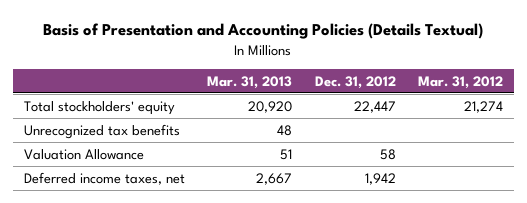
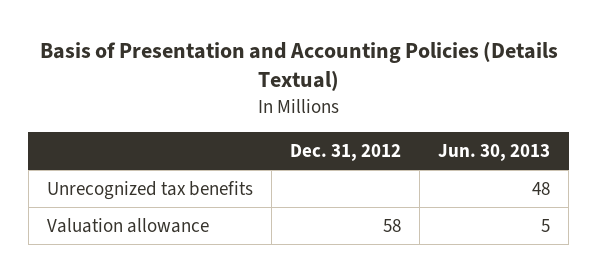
[207,75,293,89] Mar. 31, 2013 -> none
[417,75,503,89] Mar. 31, 2012 -> none
none -> [438,143,551,161] Jun. 30, 2013
[23,100,175,115] Total stockholders' equity -> none
[23,171,185,185] Deferred income taxes, net -> none
[23,148,144,160] Valuation Allowance -> [46,217,209,233] Valuation allowance

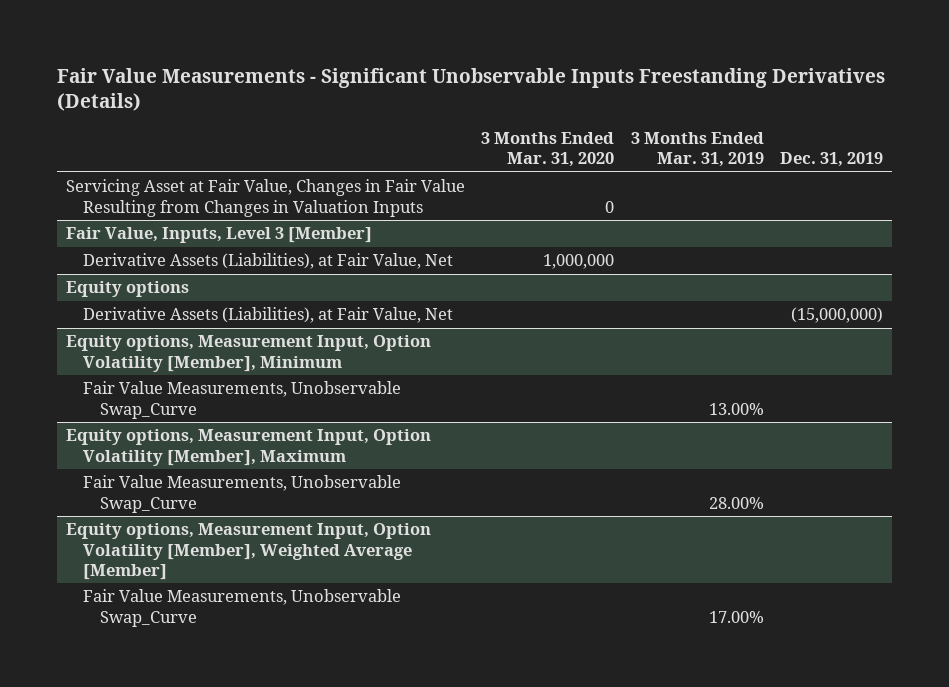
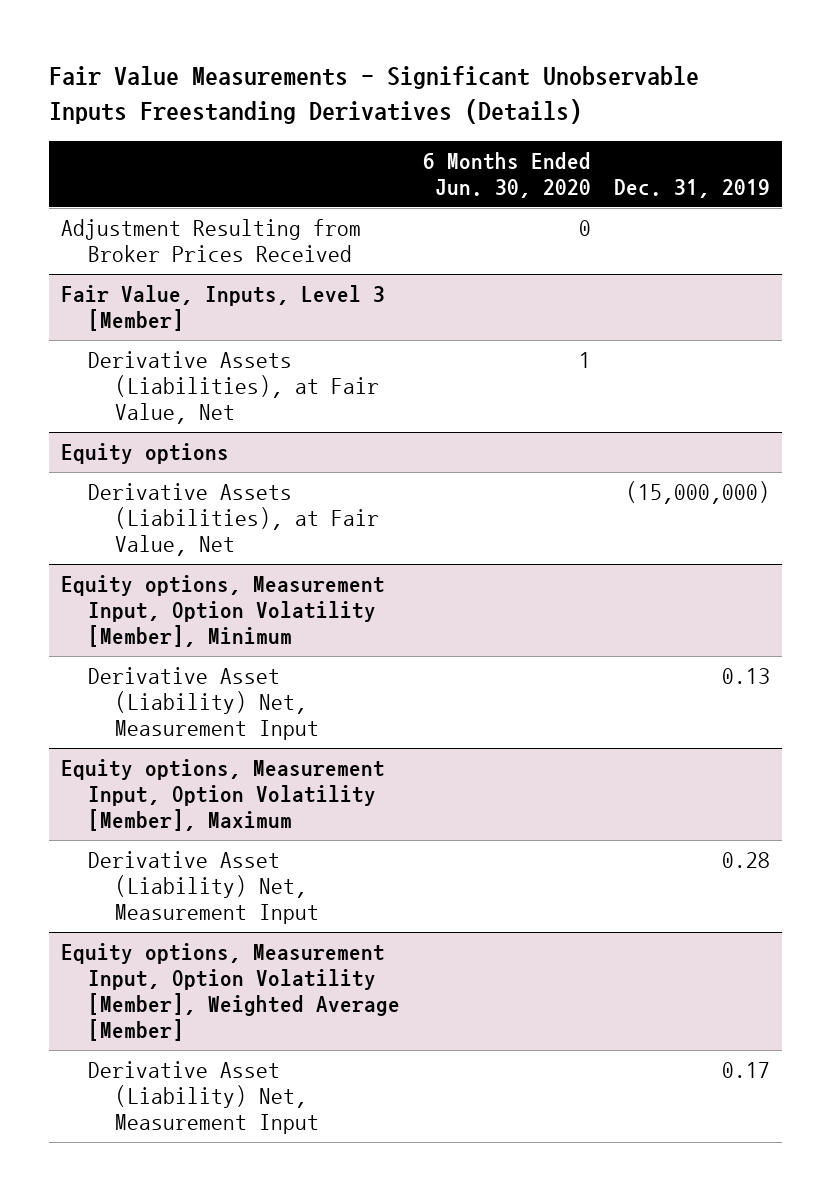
[481,132,615,168] 3 Months Ended Mar. 31, 2020 -> none
[630,132,764,168] 3 Months Ended Mar. 31, 2019 -> none
none -> [422,151,591,198] 6 Months Ended Jun. 30, 2020
[65,179,465,217] Servicing Asset at Fair Value, Changes in Fair Value Resulting from Changes in Valuation Inputs -> none
none -> [60,218,361,262] Adjustment Resulting from Broker Prices Received
[83,381,402,419] Fair Value Measurements, Unobservable Swap_Curve -> none
none -> [87,666,320,740] Derivative Asset (Liability) Net, Measurement Input
[83,475,402,513] Fair Value Measurements, Unobservable Swap_Curve -> none
none -> [87,850,320,924] Derivative Asset (Liability) Net, Measurement Input
[83,589,402,627] Fair Value Measurements, Unobservable Swap_Curve -> none
none -> [87,1060,320,1134] Derivative Asset (Liability) Net, Measurement Input

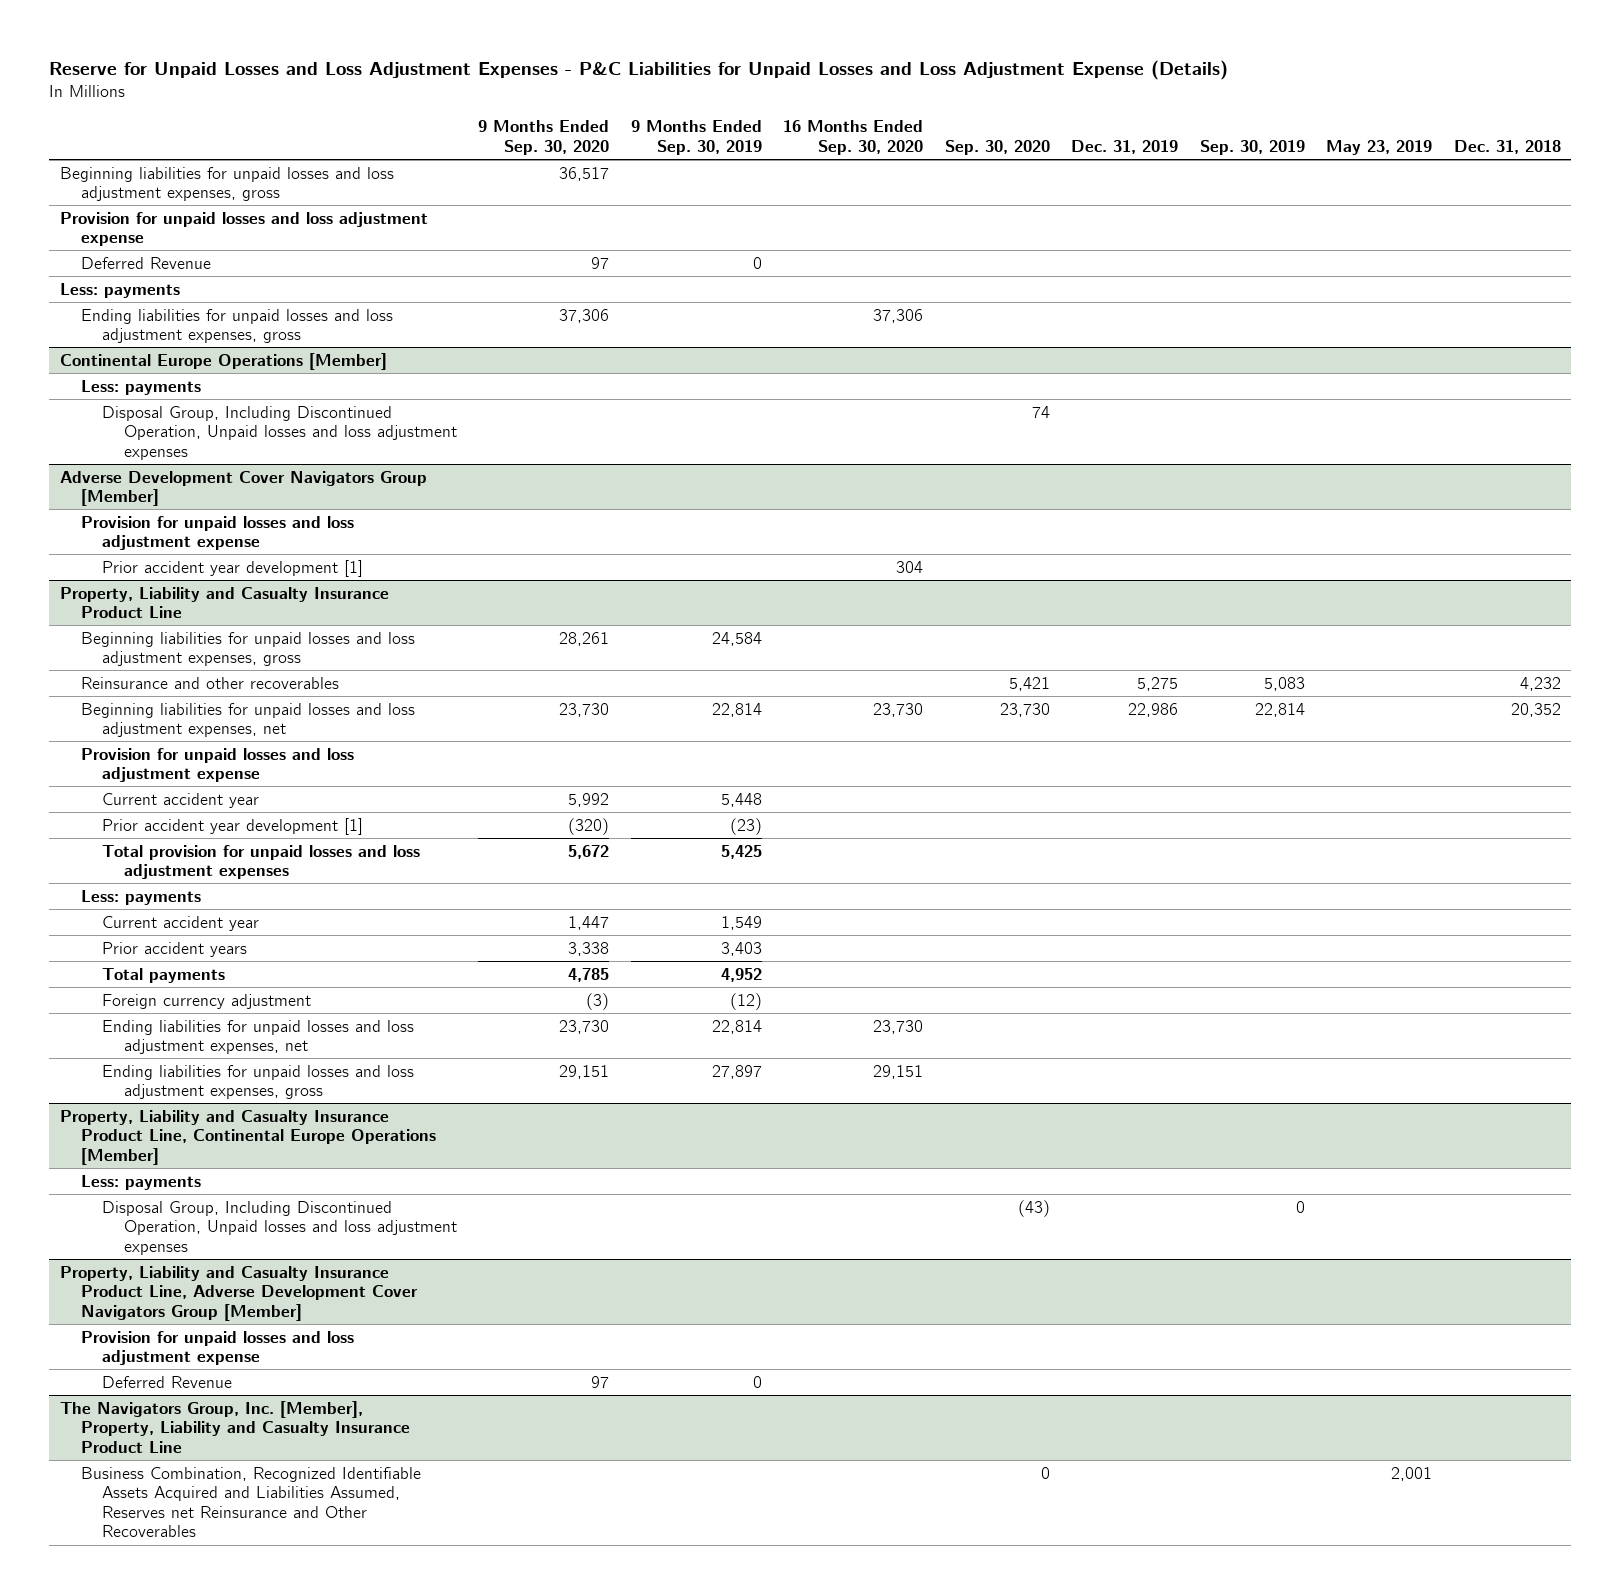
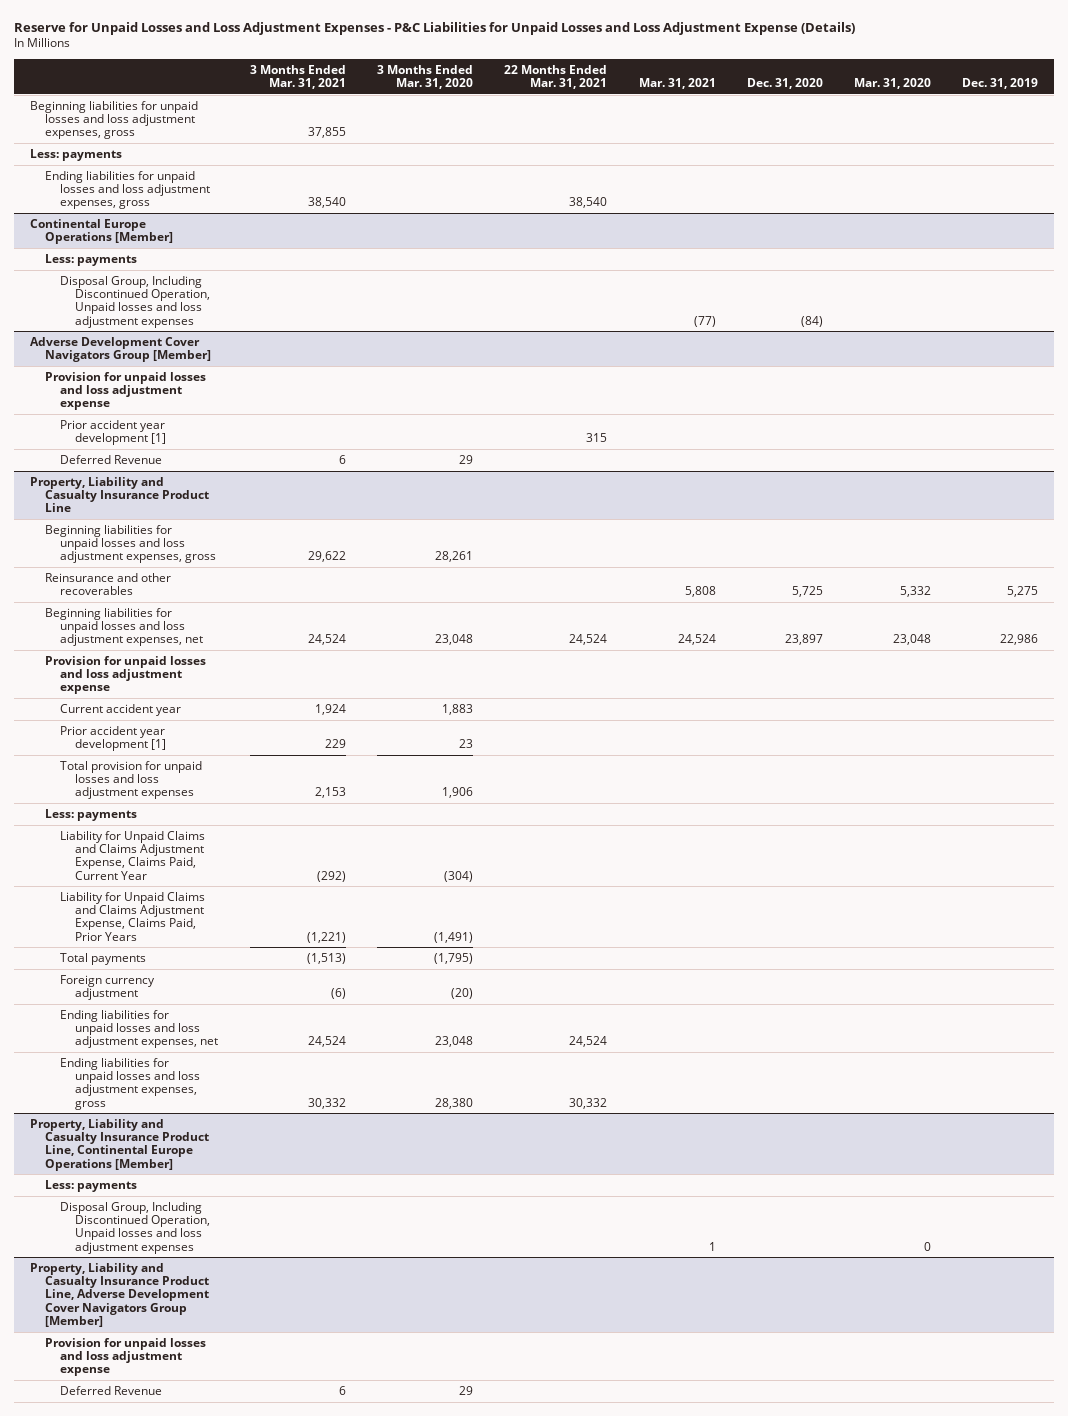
[478,120,610,156] 9 Months Ended Sep. 30, 2020 -> none
[630,120,762,156] 9 Months Ended Sep. 30, 2019 -> none
[783,120,924,156] 16 Months Ended Sep. 30, 2020 -> none
[944,140,1050,156] Sep. 30, 2020 -> none
[1199,140,1305,156] Sep. 30, 2019 -> none
[1326,140,1433,156] May 23, 2019 -> none
[1453,140,1561,155] Dec. 31, 2018 -> none
none -> [249,64,346,89] 3 Months Ended Mar. 31, 2021
none -> [377,64,474,89] 3 Months Ended Mar. 31, 2020
none -> [504,64,608,89] 22 Months Ended Mar. 31, 2021
none -> [638,77,716,89] Mar. 31, 2021
none -> [746,77,823,89] Dec. 31, 2020
none -> [854,77,932,89] Mar. 31, 2020
[59,211,428,247] Provision for unpaid losses and loss adjustment expense -> none
[81,256,212,269] Deferred Revenue -> none
none -> [60,454,163,464] Deferred Revenue
[102,915,260,931] Current accident year -> [60,830,206,880] Liability for Unpaid Claims and Claims Adjustment Expense, Claims Paid, Current Year
[102,941,248,957] Prior accident years -> [60,891,206,941] Liability for Unpaid Claims and Claims Adjustment Expense, Claims Paid, Prior Years
[59,1400,411,1453] The Navigators Group, Inc. [Member], Property, Liability and Casualty Insurance Product Line -> none
[81,1466,422,1538] Business Combination, Recognized Identifiable Assets Acquired and Liabilities Assumed, Reserves net Reinsurance and Other Recoverables -> none

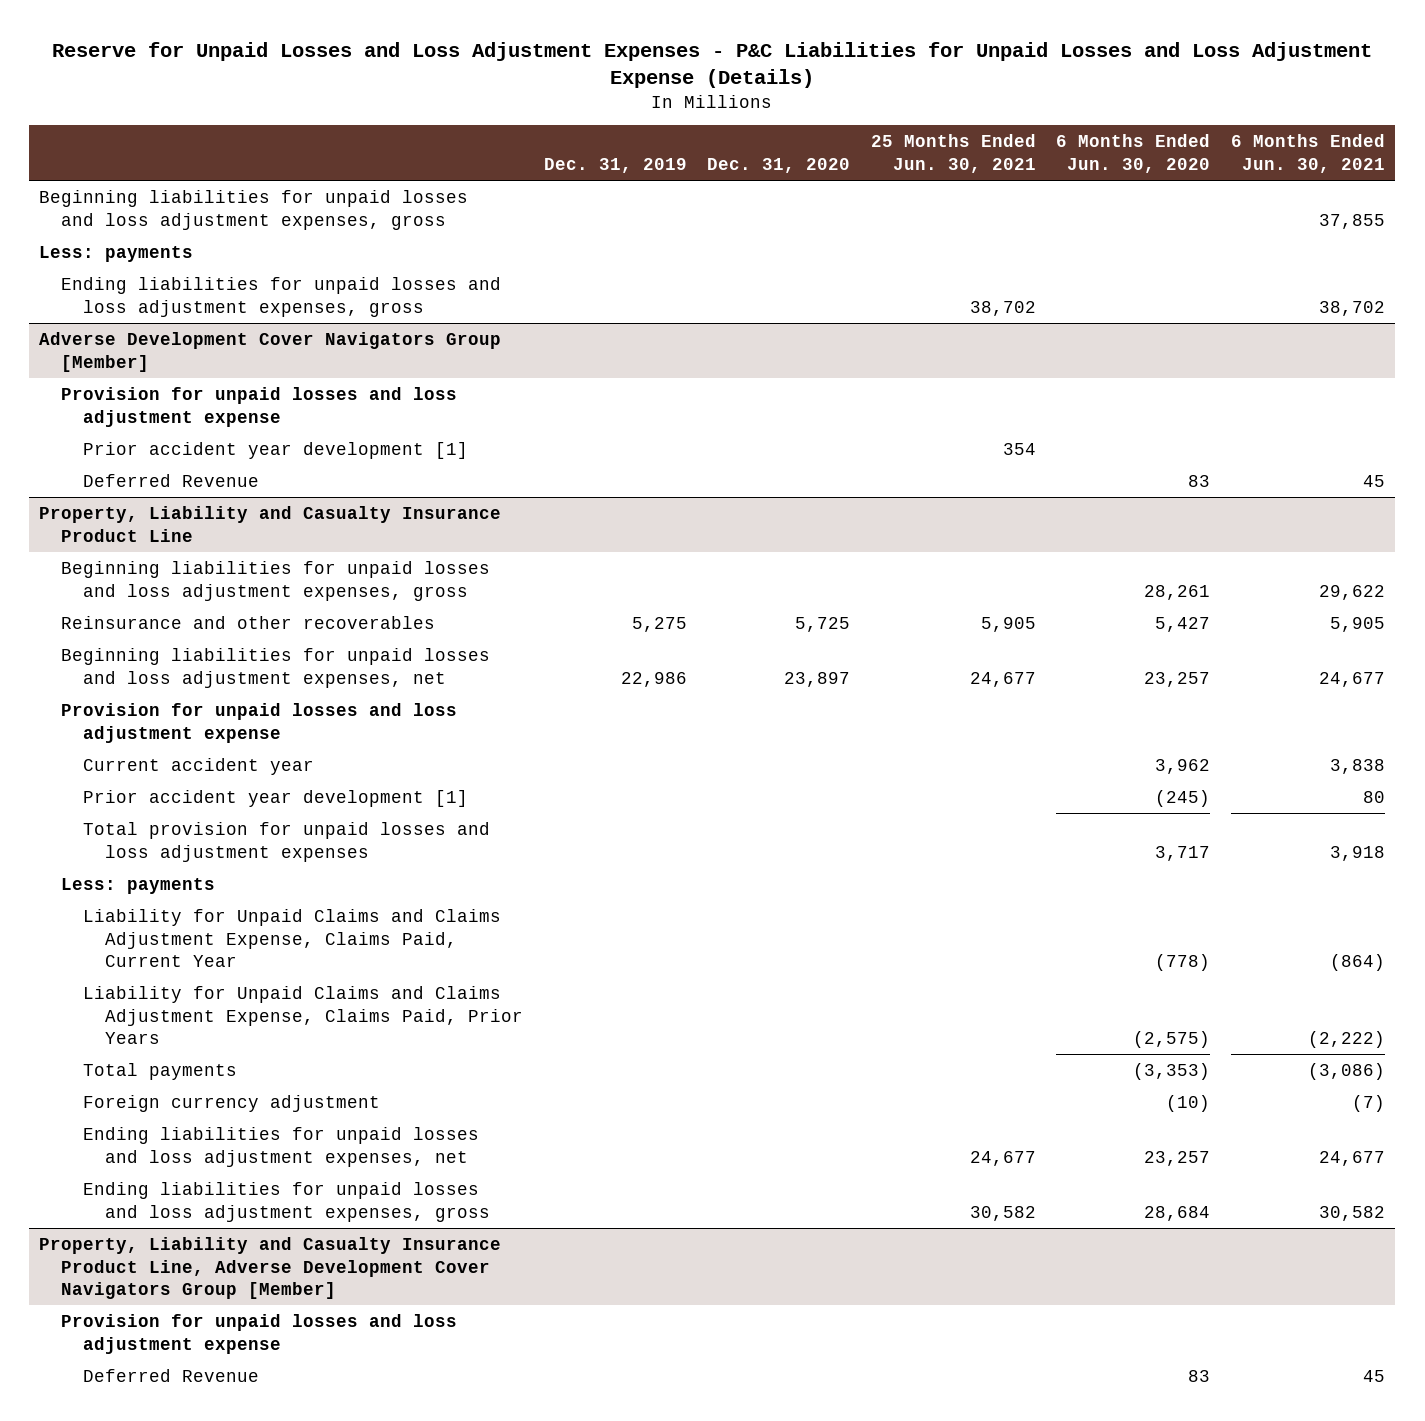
[249,64,346,89] 3 Months Ended Mar. 31, 2021 -> none
[377,64,474,89] 3 Months Ended Mar. 31, 2020 -> none
[504,64,608,89] 22 Months Ended Mar. 31, 2021 -> none
[638,77,716,89] Mar. 31, 2021 -> none
[854,77,932,89] Mar. 31, 2020 -> none
none -> [870,134,1036,173] 25 Months Ended Jun. 30, 2021
none -> [1056,134,1211,173] 6 Months Ended Jun. 30, 2020
none -> [1231,134,1386,173] 6 Months Ended Jun. 30, 2021
[30,218,174,245] Continental Europe Operations [Member] -> none
[45,253,138,266] Less: payments -> none
[60,275,211,328] Disposal Group, Including Discontinued Operation, Unpaid losses and loss adjustment expenses -> none
[30,1118,210,1171] Property, Liability and Casualty Insurance Product Line, Continental Europe Operations [Member] -> none
[45,1179,138,1192] Less: payments -> none
[60,1201,211,1254] Disposal Group, Including Discontinued Operation, Unpaid losses and loss adjustment expenses -> none

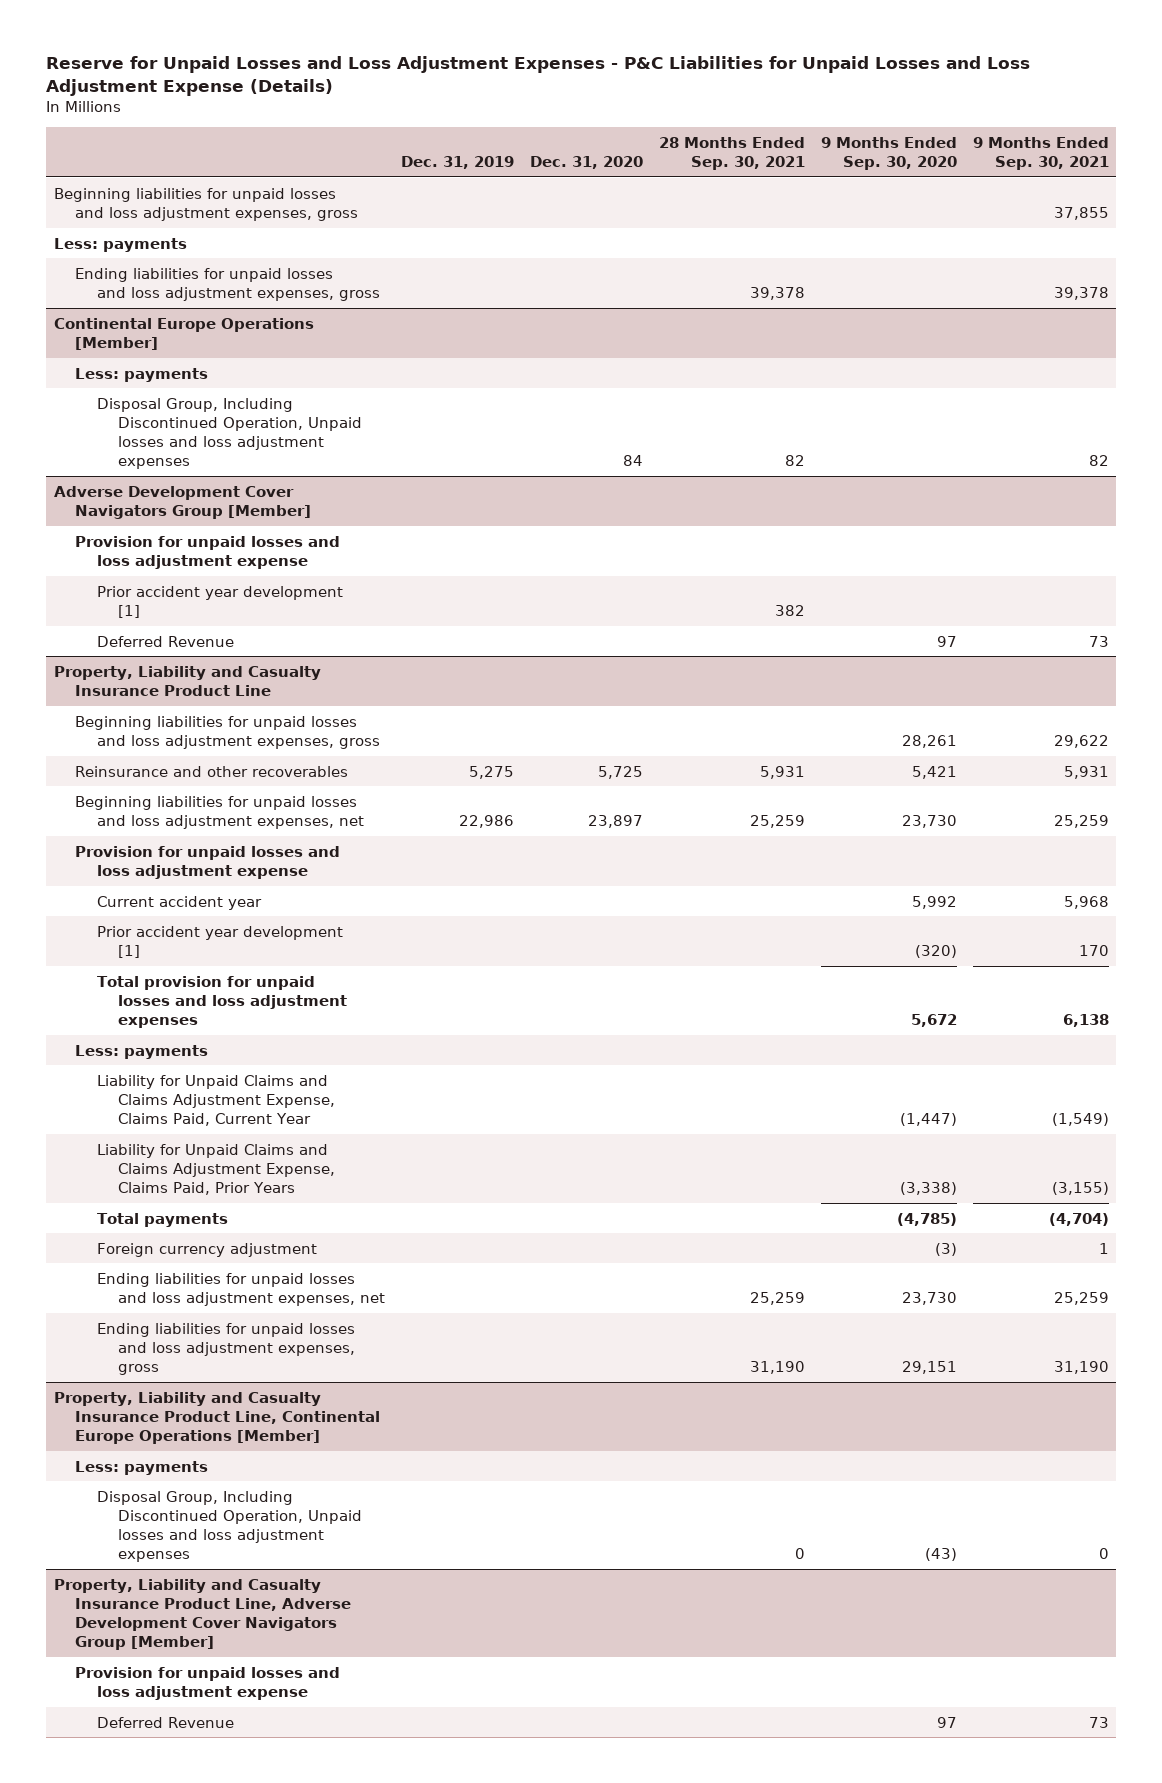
[870,134,1036,173] 25 Months Ended Jun. 30, 2021 -> none
[1056,134,1211,173] 6 Months Ended Jun. 30, 2020 -> none
[1231,134,1386,173] 6 Months Ended Jun. 30, 2021 -> none
none -> [658,137,805,171] 28 Months Ended Sep. 30, 2021
none -> [820,137,957,171] 9 Months Ended Sep. 30, 2020
none -> [972,137,1109,171] 9 Months Ended Sep. 30, 2021
none -> [53,317,314,350] Continental Europe Operations [Member]
none -> [75,367,209,382] Less: payments
none -> [96,397,363,470] Disposal Group, Including Discontinued Operation, Unpaid losses and loss adjustment expenses
none -> [53,1391,381,1445] Property, Liability and Casualty Insurance Product Line, Continental Europe Operations [Member]
none -> [75,1460,209,1475] Less: payments
none -> [96,1490,363,1563] Disposal Group, Including Discontinued Operation, Unpaid losses and loss adjustment expenses

